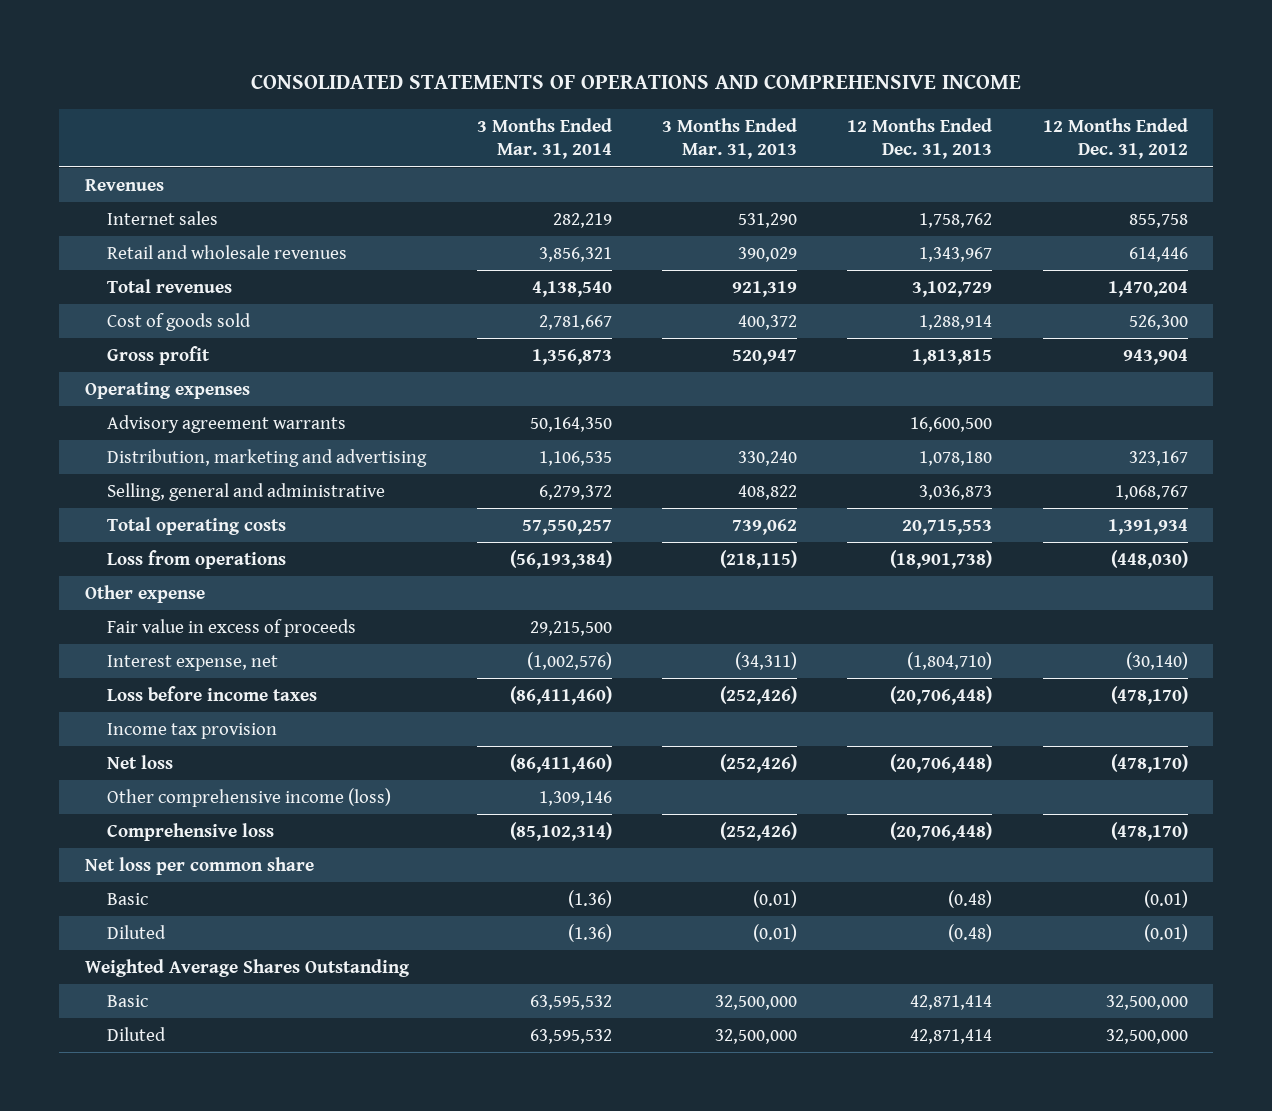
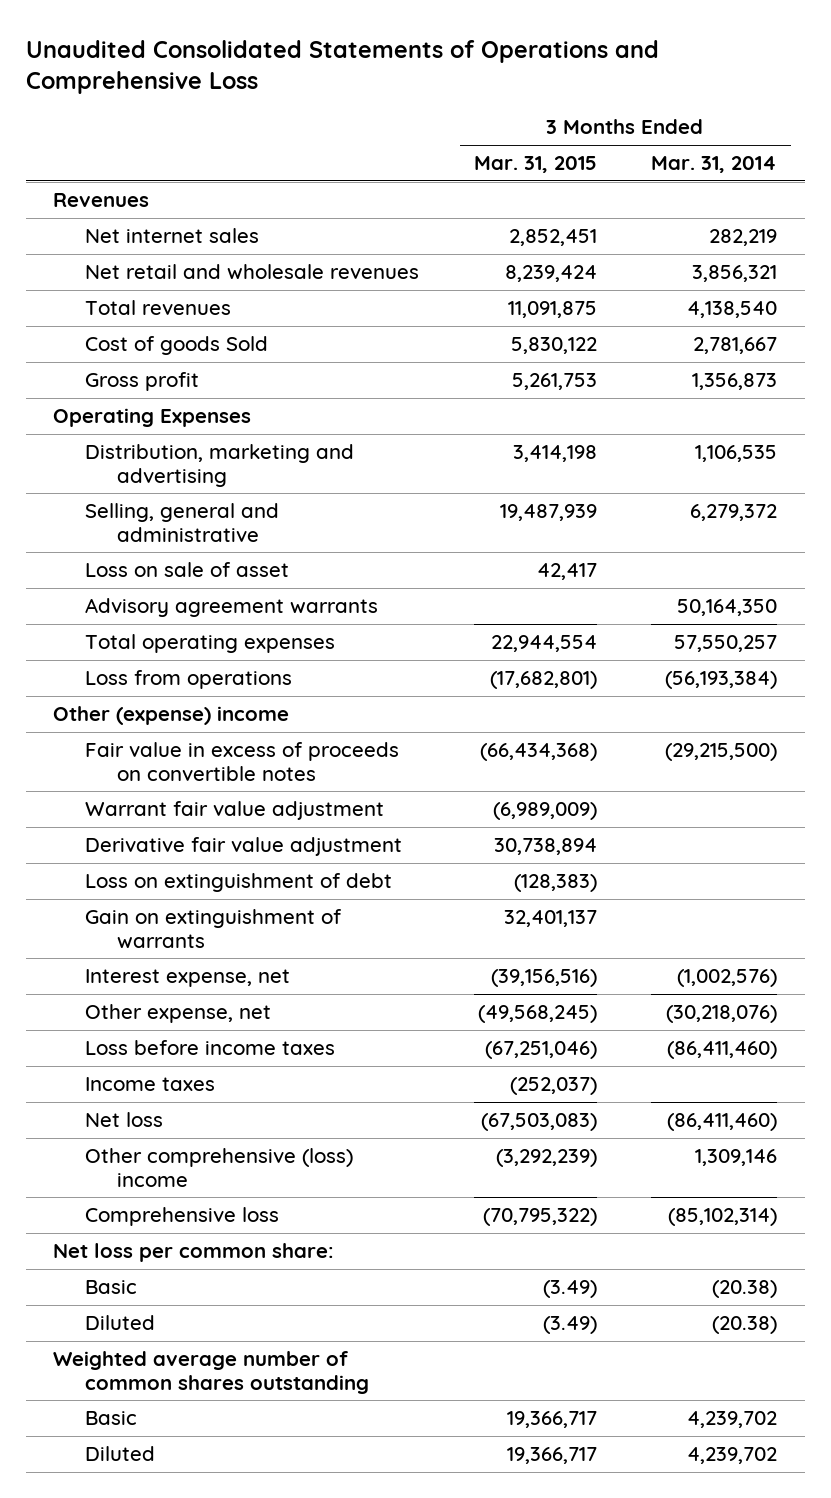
[251,74,1022,90] CONSOLIDATED STATEMENTS OF OPERATIONS AND COMPREHENSIVE INCOME -> [26,39,660,95] Unaudited Consolidated Statements of Operations and Comprehensive Loss
[661,117,797,160] 3 Months Ended Mar. 31, 2013 -> none
[847,117,993,160] 12 Months Ended Dec. 31, 2013 -> none
[1042,117,1188,160] 12 Months Ended Dec. 31, 2012 -> none
none -> [473,156,597,174] Mar. 31, 2015
[107,211,219,226] Internet sales -> [84,228,259,244] Net internet sales
[107,245,348,260] Retail and wholesale revenues -> [84,264,419,281] Net retail and wholesale revenues
[107,313,252,332] Cost of goods sold -> [84,336,268,356] Cost of goods Sold
[84,382,250,400] Operating expenses -> [53,408,252,428] Operating Expenses
none -> [84,562,289,578] Loss on sale of asset
[107,415,347,434] Advisory agreement warrants -> [84,598,378,618] Advisory agreement warrants
[107,517,287,536] Total operating costs -> [84,634,335,654] Total operating expenses
[84,585,205,604] Other expense -> [53,706,290,726] Other (expense) income
[107,619,357,638] Fair value in excess of proceeds -> [84,742,399,781] Fair value in excess of proceeds on convertible notes
[529,621,612,637] 29,215,500 -> [665,743,778,762] (29,215,500)
none -> [84,801,384,821] Warrant fair value adjustment
none -> [84,837,402,857] Derivative fair value adjustment
none -> [84,873,392,893] Loss on extinguishment of debt
none -> [84,909,342,949] Gain on extinguishment of warrants
none -> [84,1004,271,1024] Other expense, net
[107,723,278,740] Income tax provision -> [84,1077,215,1092] Income taxes
[107,788,392,808] Other comprehensive income (loss) -> [84,1148,353,1187] Other comprehensive (loss) income
[84,857,314,876] Net loss per common share -> [53,1243,335,1263] Net loss per common share:
[567,890,612,909] (1.36) -> [712,1280,778,1299] (20.38)
[567,924,612,943] (1.36) -> [712,1316,778,1335] (20.38)
[84,959,410,978] Weighted Average Shares Outstanding -> [53,1351,369,1394] Weighted average number of common shares outstanding
[529,995,612,1011] 63,595,532 -> [687,1411,778,1429] 4,239,702
[529,1029,612,1045] 63,595,532 -> [687,1447,778,1465] 4,239,702

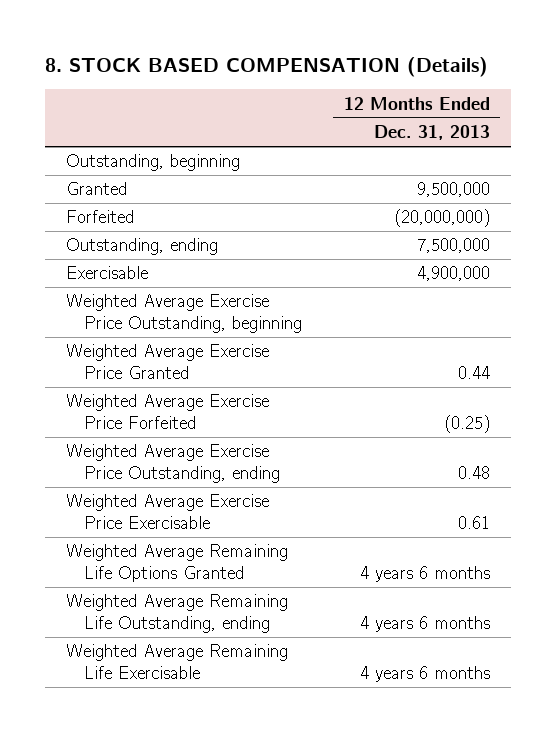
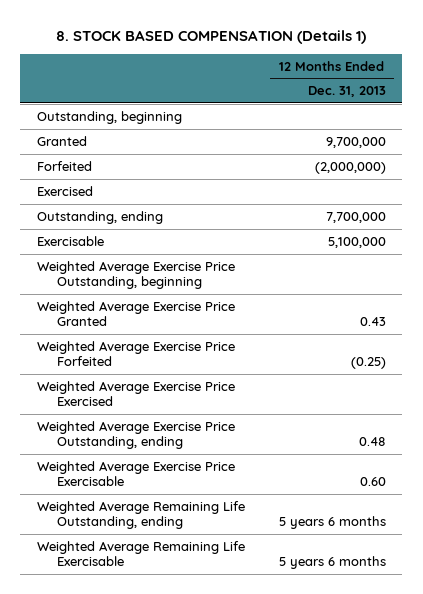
[45,57,489,78] 8. STOCK BASED COMPENSATION (Details) -> [56,29,367,44] 8. STOCK BASED COMPENSATION (Details 1)
[416,182,490,198] 9,500,000 -> [325,136,386,148] 9,700,000
[393,209,490,228] (20,000,000) -> [314,161,386,174] (2,000,000)
none -> [37,185,94,196] Exercised
[416,238,490,254] 7,500,000 -> [325,211,386,223] 7,700,000
[416,266,490,282] 4,900,000 -> [327,236,386,248] 5,100,000
[457,366,490,380] 0.44 -> [359,317,386,327] 0.43
none -> [37,380,236,407] Weighted Average Exercise Price Exercised
[66,544,289,583] Weighted Average Remaining Life Options Granted -> none
[457,516,490,530] 0.61 -> [359,477,386,487] 0.60
[359,616,490,633] 4 years 6 months -> [278,516,386,530] 5 years 6 months
[359,666,490,683] 4 years 6 months -> [278,556,386,570] 5 years 6 months

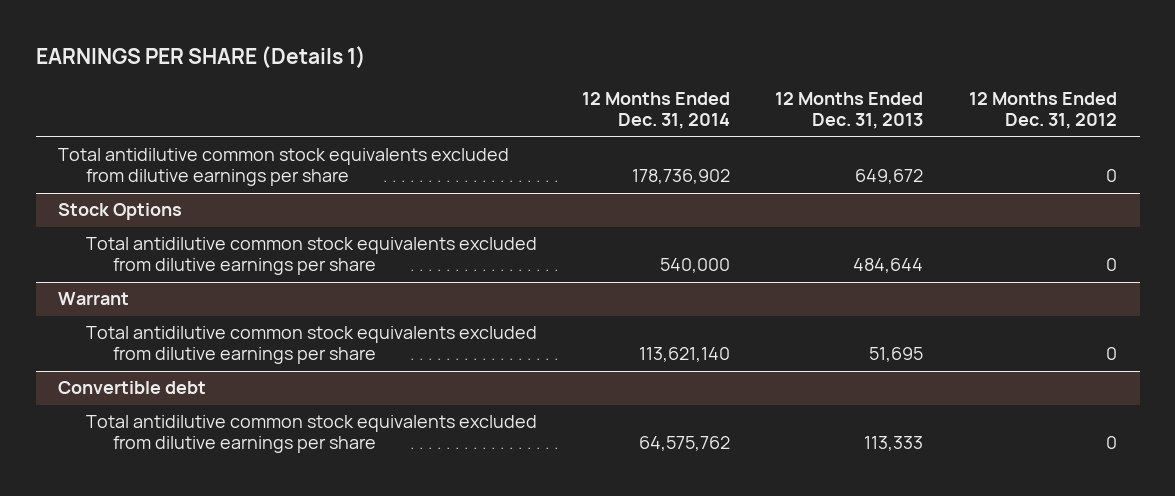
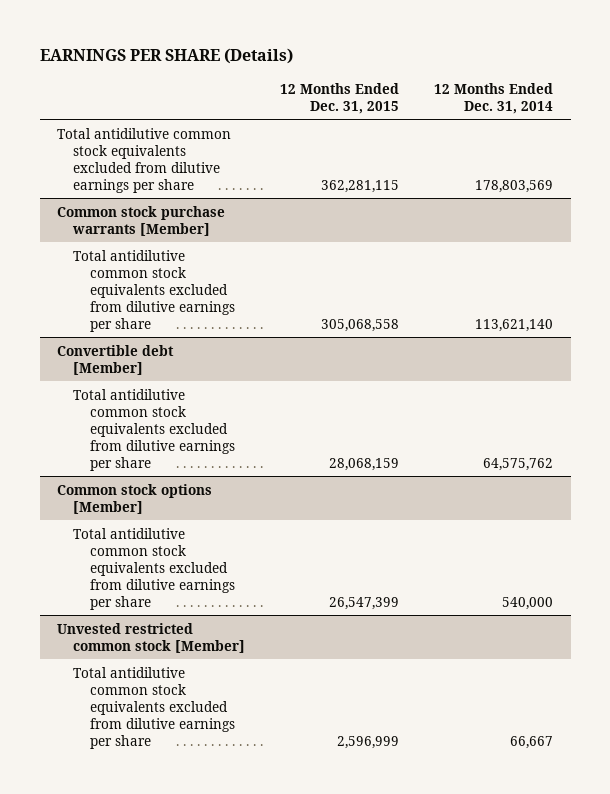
[35,45,366,68] EARNINGS PER SHARE (Details 1) -> [39,48,293,65] EARNINGS PER SHARE (Details)
[775,92,924,130] 12 Months Ended Dec. 31, 2013 -> none
[968,92,1117,130] 12 Months Ended Dec. 31, 2012 -> none
none -> [280,82,400,114] 12 Months Ended Dec. 31, 2015
[58,203,183,221] Stock Options -> none
[85,237,537,276] Total antidilutive common stock equivalents excluded from dilutive earnings per share -> none
[631,169,730,185] 178,736,902 -> [475,179,554,193] 178,803,569
[58,292,130,306] Warrant -> [57,205,226,236] Common stock purchase warrants [Member]
[58,381,207,395] Convertible debt -> [57,344,175,375] Convertible debt [Member]
none -> [57,483,213,514] Common stock options [Member]
none -> [73,527,235,610] Total antidilutive common stock equivalents excluded from dilutive earnings per share
none -> [57,622,246,653] Unvested restricted common stock [Member]
none -> [73,666,235,749] Total antidilutive common stock equivalents excluded from dilutive earnings per share

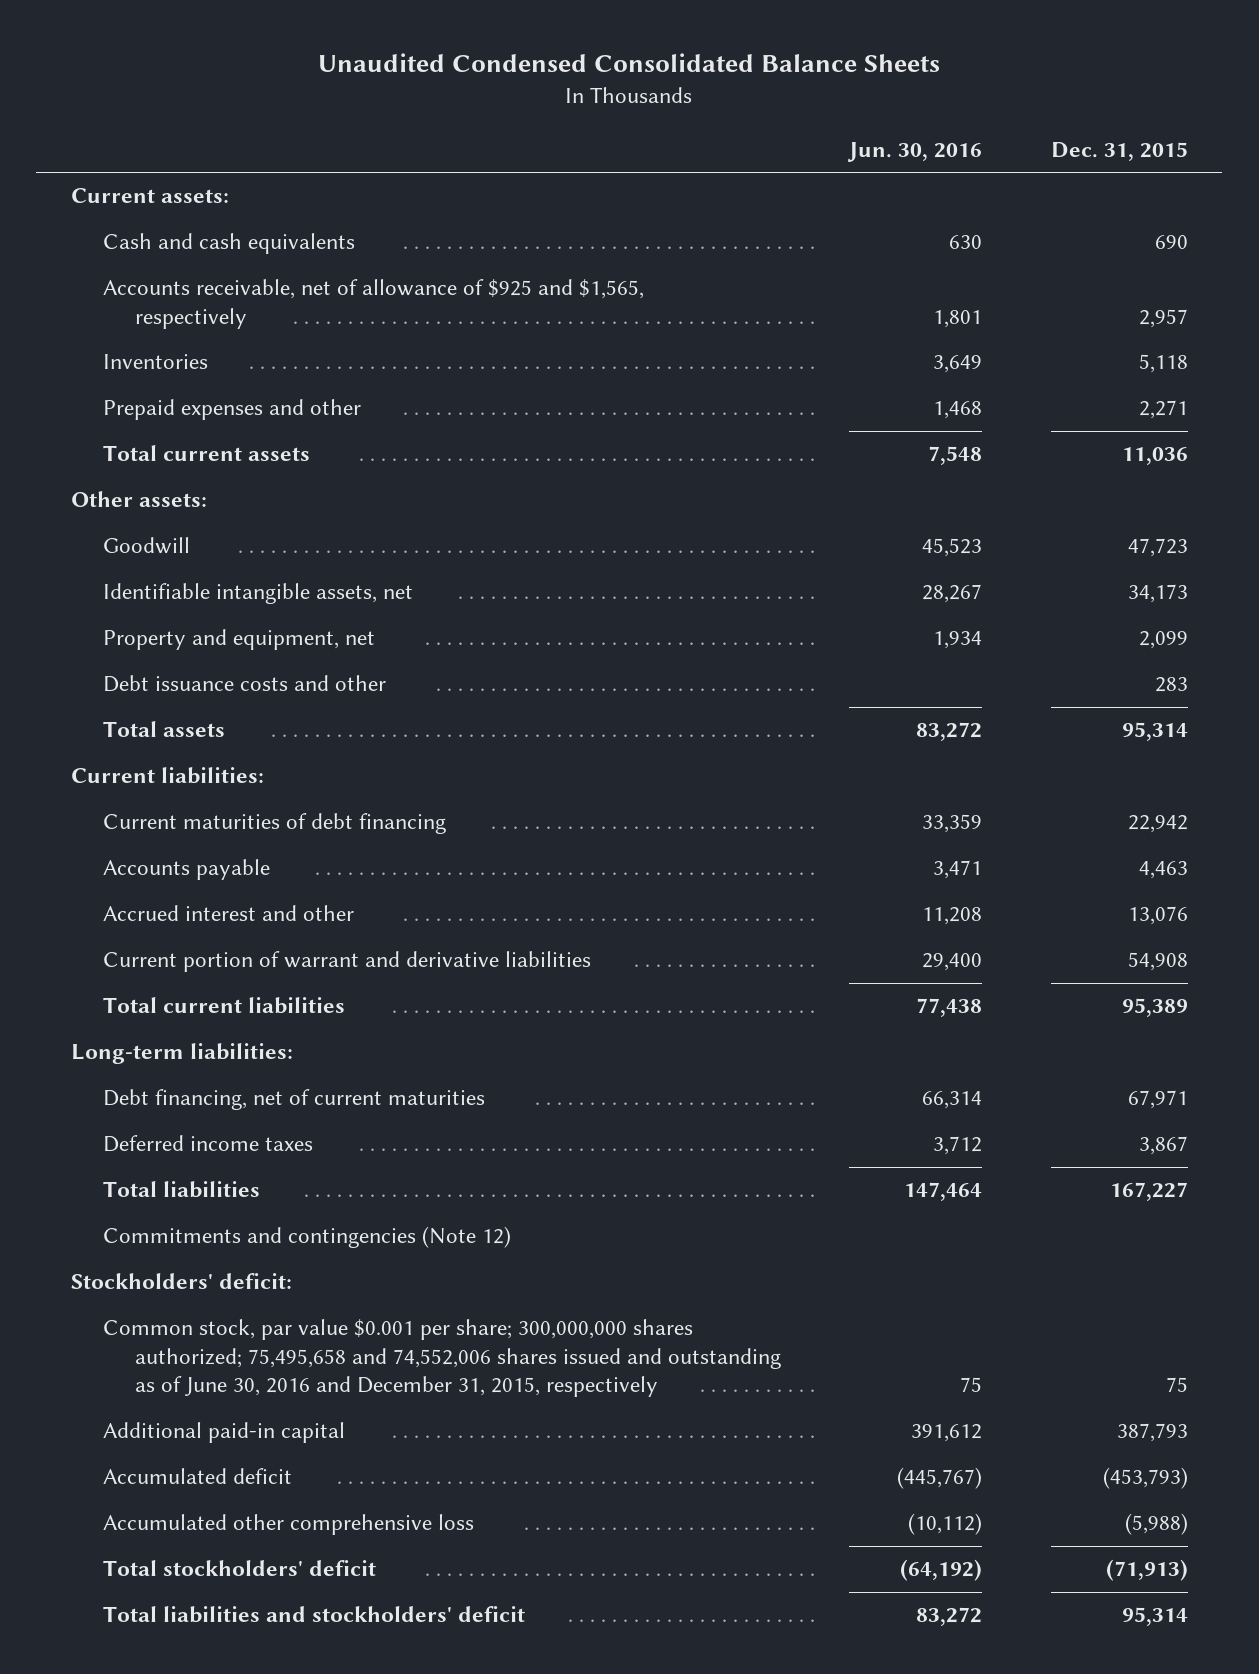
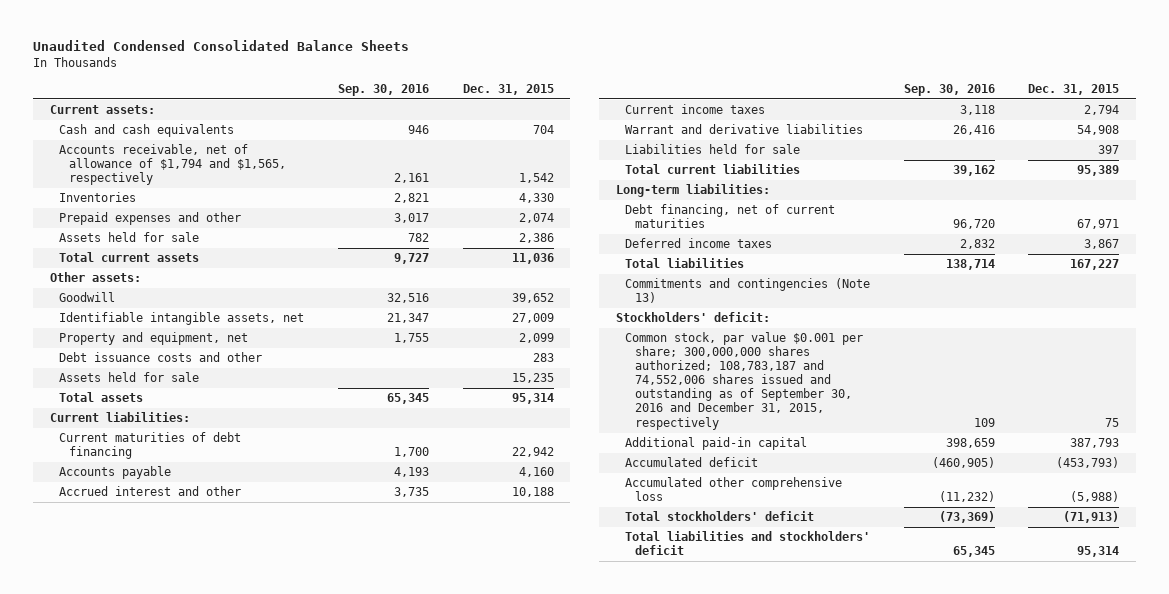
[847,141,983,162] Jun. 30, 2016 -> none
none -> [338,83,430,96] Sep. 30, 2016
[1154,235,1188,250] 690 -> [532,125,554,135] 704
[102,279,644,329] Accounts receivable, net of allowance of $925 and $1,565, respectively -> [59,144,286,186] Accounts receivable, net of allowance of $1,794 and $1,565, respectively
[1138,308,1188,328] 2,957 -> [518,173,554,184] 1,542
[1138,354,1188,374] 5,118 -> [518,193,554,204] 4,330
[1138,400,1188,420] 2,271 -> [518,213,554,224] 2,074
none -> [59,232,200,243] Assets held for sale
[1127,538,1188,558] 47,723 -> [511,293,554,304] 39,652
[1127,584,1188,604] 34,173 -> [511,313,554,324] 27,009
none -> [59,372,200,383] Assets held for sale
[1138,861,1188,880] 4,463 -> [518,467,554,478] 4,160
[1127,906,1188,926] 13,076 -> [511,487,554,498] 10,188
none -> [625,104,766,115] Current income taxes
[102,951,591,973] Current portion of warrant and derivative liabilities -> [625,124,864,135] Warrant and derivative liabilities
none -> [625,144,801,155] Liabilities held for sale
[102,1226,511,1249] Commitments and contingencies (Note 12) -> [625,278,871,304] Commitments and contingencies (Note 13)
[102,1319,781,1398] Common stock, par value $0.001 per share; 300,000,000 shares authorized; 75,495,658 and 74,552,006 shares issued and outstanding as of June 30, 2016 and December 31, 2015, respectively -> [625,332,864,430] Common stock, par value $0.001 per share; 300,000,000 shares authorized; 108,783,187 and 74,552,006 shares issued and outstanding as of September 30, 2016 and December 31, 2015, respectively

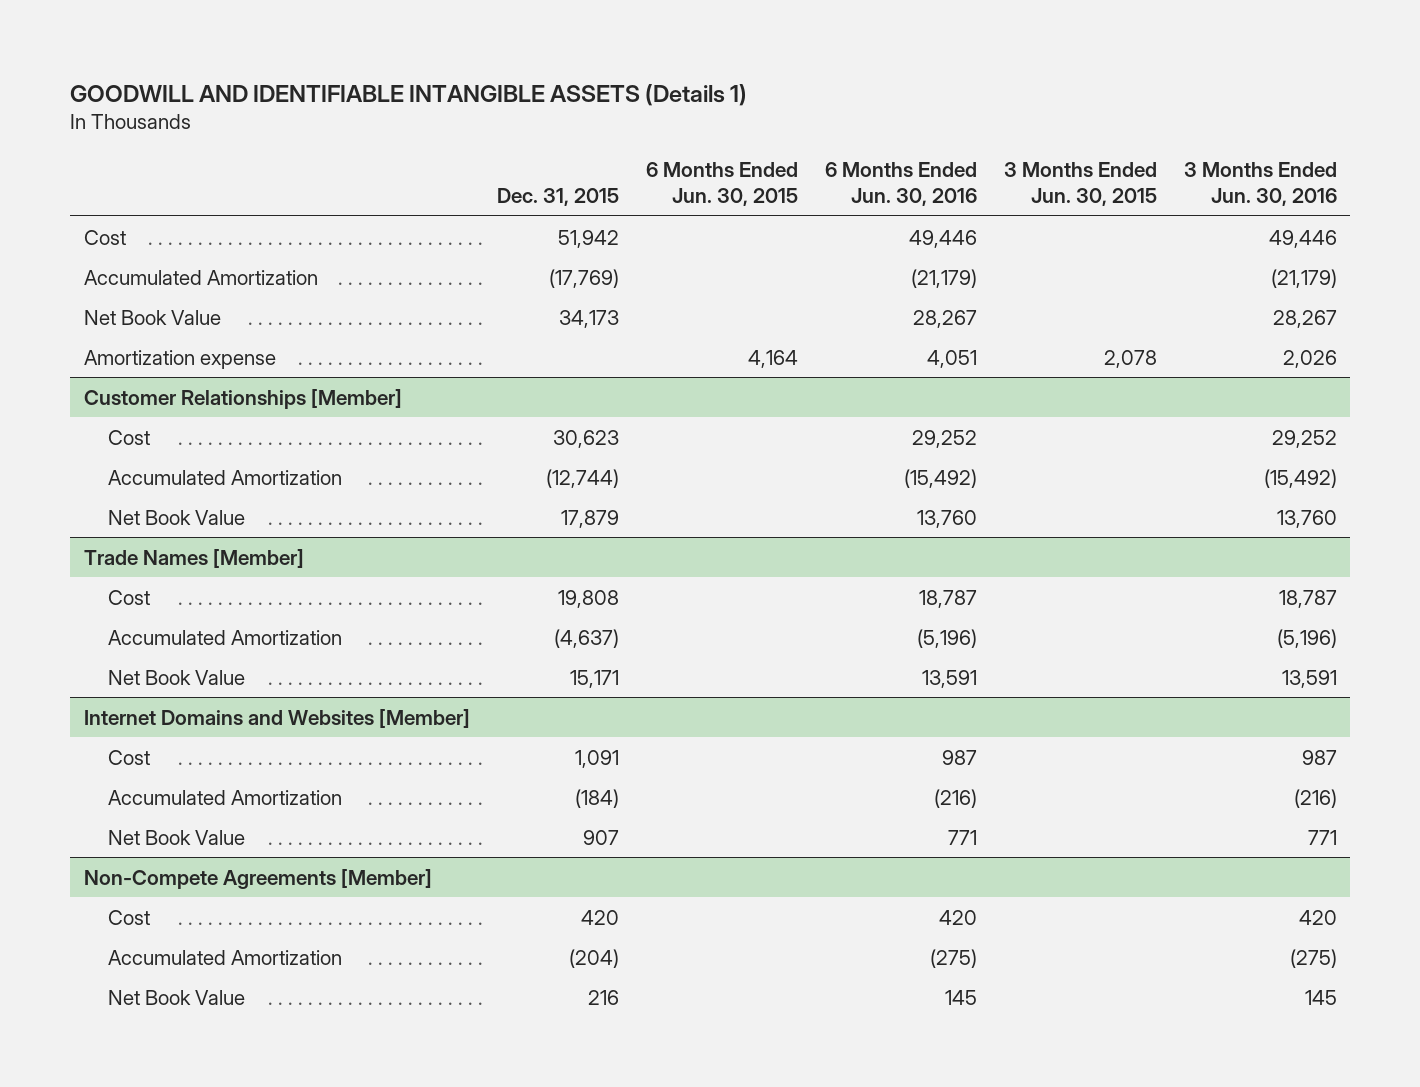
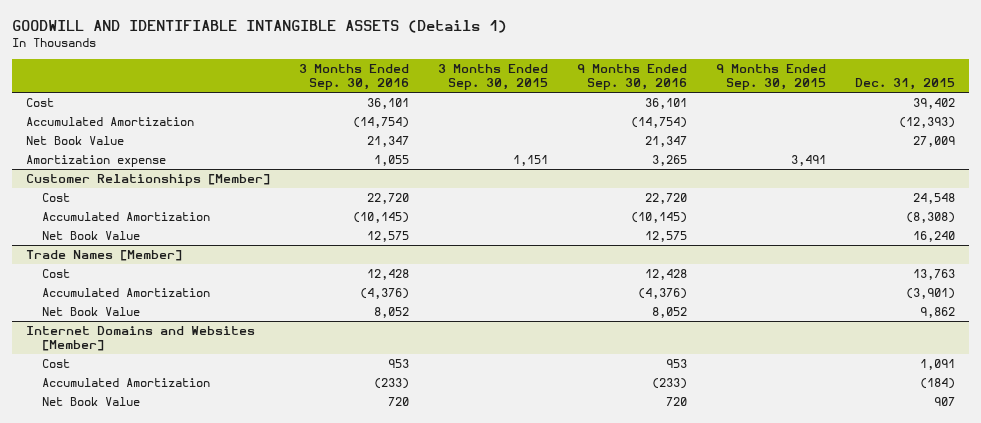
[645,161,798,207] 6 Months Ended Jun. 30, 2015 -> none
[824,161,977,207] 6 Months Ended Jun. 30, 2016 -> none
[1003,161,1157,207] 3 Months Ended Jun. 30, 2015 -> none
[1183,161,1337,207] 3 Months Ended Jun. 30, 2016 -> none
none -> [299,64,410,91] 3 Months Ended Sep. 30, 2016
none -> [438,64,549,91] 3 Months Ended Sep. 30, 2015
none -> [577,64,688,91] 9 Months Ended Sep. 30, 2016
none -> [716,64,827,91] 9 Months Ended Sep. 30, 2015
[557,229,619,248] 51,942 -> [912,98,955,110] 39,402
[548,268,619,288] (17,769) -> [898,117,955,129] (12,393)
[558,309,619,328] 34,173 -> [912,136,955,148] 27,009
[552,429,619,448] 30,623 -> [912,193,955,205] 24,548
[545,468,619,488] (12,744) -> [905,212,955,224] (8,308)
[560,509,619,528] 17,879 -> [912,231,955,243] 16,240
[557,589,619,608] 19,808 -> [912,269,955,281] 13,763
[553,628,619,648] (4,637) -> [905,288,955,300] (3,901)
[569,669,619,688] 15,171 -> [919,307,955,319] 9,862
[83,868,432,889] Non-Compete Agreements [Member] -> none
[107,909,150,925] Cost -> none
[107,949,342,965] Accumulated Amortization -> none
[107,989,245,1005] Net Book Value -> none

